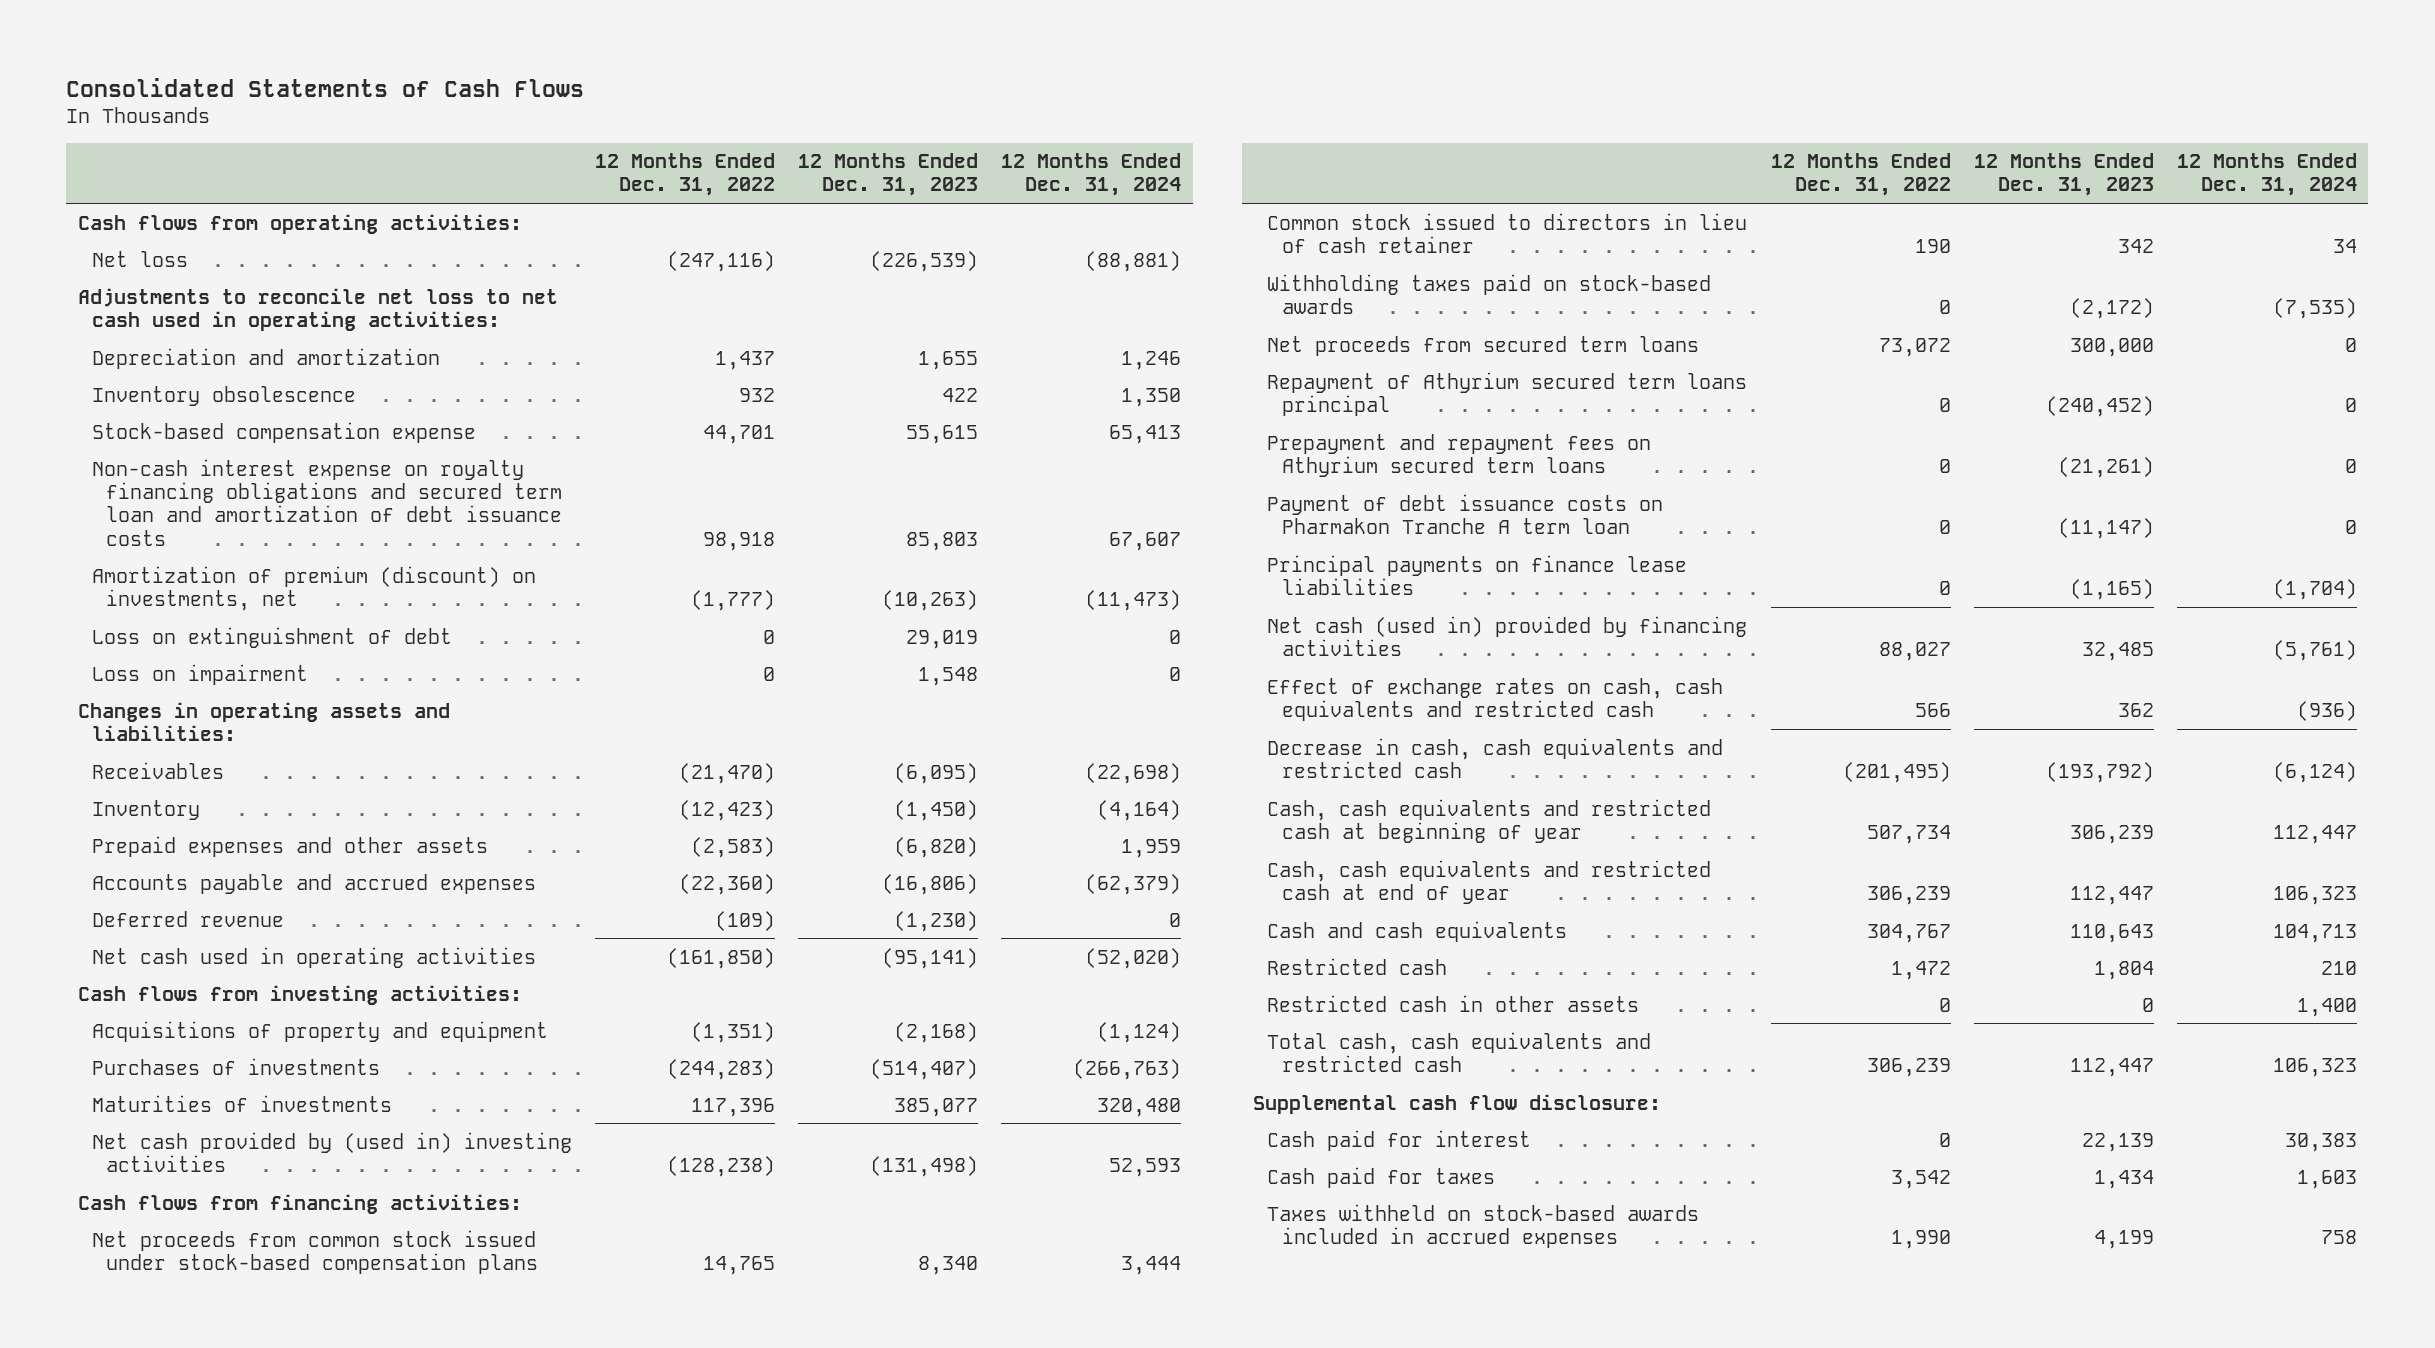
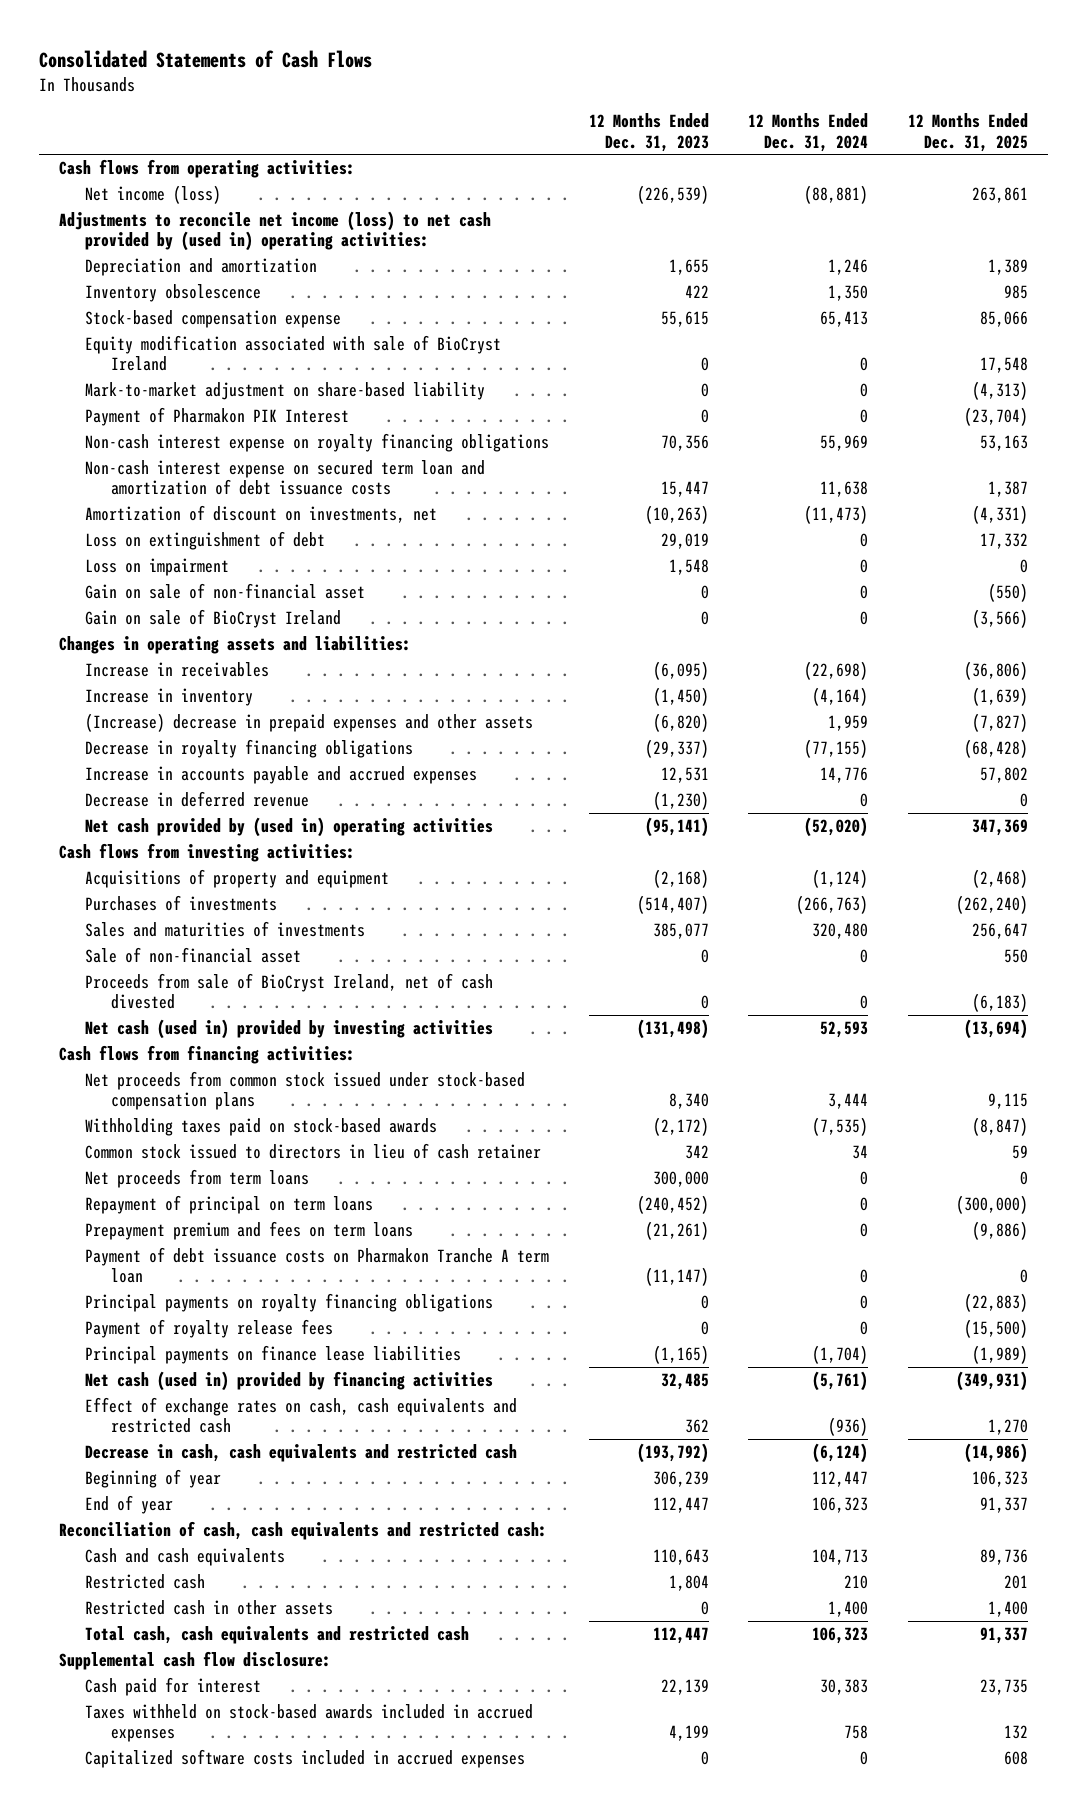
[595,153,776,197] 12 Months Ended Dec. 31, 2022 -> none
none -> [907,113,1028,152] 12 Months Ended Dec. 31, 2025
[91,250,188,267] Net loss -> [85,184,222,204] Net income (loss)
[77,287,558,331] Adjustments to reconcile net loss to net cash used in operating activities: -> [59,210,492,252] Adjustments to reconcile net income (loss) to net cash provided by (used in) operating activities:
none -> [85,334,502,372] Equity modification associated with sale of BioCryst Ireland
none -> [85,381,486,400] Mark-to-market adjustment on share-based liability
none -> [85,406,350,426] Payment of Pharmakon PIK Interest
none -> [85,432,550,452] Non-cash interest expense on royalty financing obligations
[91,458,563,546] Non-cash interest expense on royalty financing obligations and secured term loan and amortization of debt issuance costs -> [85,459,486,496] Non-cash interest expense on secured term loan and amortization of debt issuance costs
[906,531,979,551] 85,803 -> [660,481,709,498] 15,447
[1109,531,1182,551] 67,607 -> [820,481,869,498] 11,638
[91,565,536,611] Amortization of premium (discount) on investments, net -> [85,504,438,523] Amortization of discount on investments, net
none -> [85,582,366,599] Gain on sale of non-financial asset
none -> [85,608,342,628] Gain on sale of BioCryst Ireland
[91,761,224,779] Receivables -> [85,661,270,677] Increase in receivables
[91,799,200,820] Inventory -> [85,687,254,706] Increase in inventory
[91,835,488,857] Prepaid expenses and other assets -> [85,712,534,732] (Increase) decrease in prepaid expenses and other assets
none -> [85,738,414,758] Decrease in royalty financing obligations
[91,873,536,894] Accounts payable and accrued expenses -> [85,765,478,784] Increase in accounts payable and accrued expenses
[882,873,979,895] (16,806) -> [660,766,709,783] 12,531
[1085,873,1182,895] (62,379) -> [820,766,869,783] 14,776
[91,910,284,927] Deferred revenue -> [85,790,310,807] Decrease in deferred revenue
[91,946,536,968] Net cash used in operating activities -> [85,816,494,837] Net cash provided by (used in) operating activities
[91,1094,392,1112] Maturities of investments -> [85,920,366,937] Sales and maturities of investments
none -> [85,946,302,963] Sale of non-financial asset
none -> [85,972,494,1010] Proceeds from sale of BioCryst Ireland, net of cash divested
[91,1131,572,1172] Net cash provided by (used in) investing activities -> [85,1018,494,1039] Net cash (used in) provided by investing activities
[1267,212,1748,253] Common stock issued to directors in lieu of cash retainer -> [85,1142,542,1159] Common stock issued to directors in lieu of cash retainer
[1267,335,1700,356] Net proceeds from secured term loans -> [85,1168,310,1188] Net proceeds from term loans
[1267,371,1748,416] Repayment of Athyrium secured term loans principal -> [85,1194,374,1214] Repayment of principal on term loans
[1267,433,1652,477] Prepayment and repayment fees on Athyrium secured term loans -> [85,1220,414,1240] Prepayment premium and fees on term loans
none -> [85,1292,494,1312] Principal payments on royalty financing obligations
none -> [85,1318,334,1338] Payment of royalty release fees
[1267,798,1712,843] Cash, cash equivalents and restricted cash at beginning of year -> [85,1468,222,1488] Beginning of year
[1267,859,1712,904] Cash, cash equivalents and restricted cash at end of year -> [85,1494,174,1514] End of year
none -> [59,1520,548,1540] Reconciliation of cash, cash equivalents and restricted cash:
[1267,1166,1496,1188] Cash paid for taxes -> none
none -> [85,1748,526,1768] Capitalized software costs included in accrued expenses

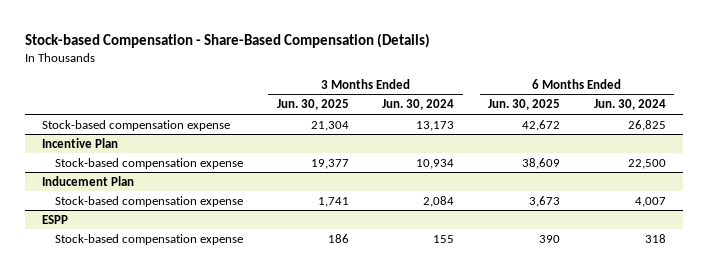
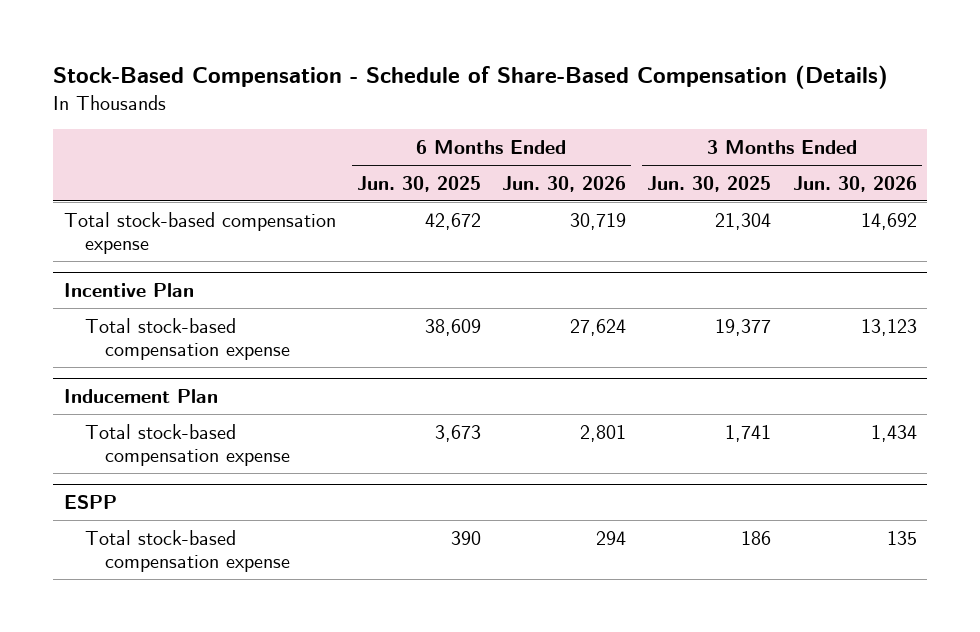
[25,33,431,49] Stock-based Compensation - Share-Based Compensation (Details) -> [52,65,888,90] Stock-Based Compensation - Schedule of Share-Based Compensation (Details)
[382,99,455,111] Jun. 30, 2024 -> none
[593,99,666,111] Jun. 30, 2024 -> none
none -> [502,175,627,192] Jun. 30, 2026
none -> [792,175,917,192] Jun. 30, 2026
[42,119,231,131] Stock-based compensation expense -> [63,211,336,255] Total stock-based compensation expense
[54,157,243,169] Stock-based compensation expense -> [84,317,291,361] Total stock-based compensation expense
[54,195,243,207] Stock-based compensation expense -> [84,423,291,467] Total stock-based compensation expense
[54,233,243,245] Stock-based compensation expense -> [84,529,291,573] Total stock-based compensation expense

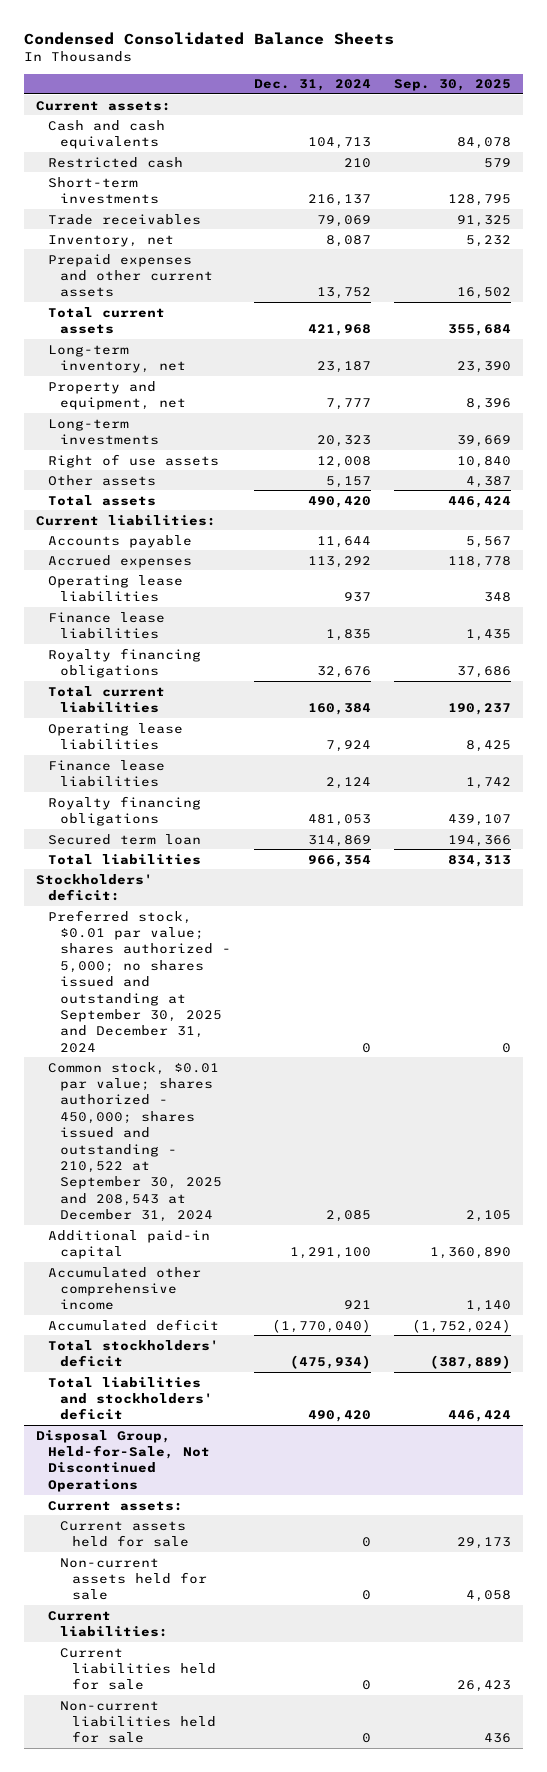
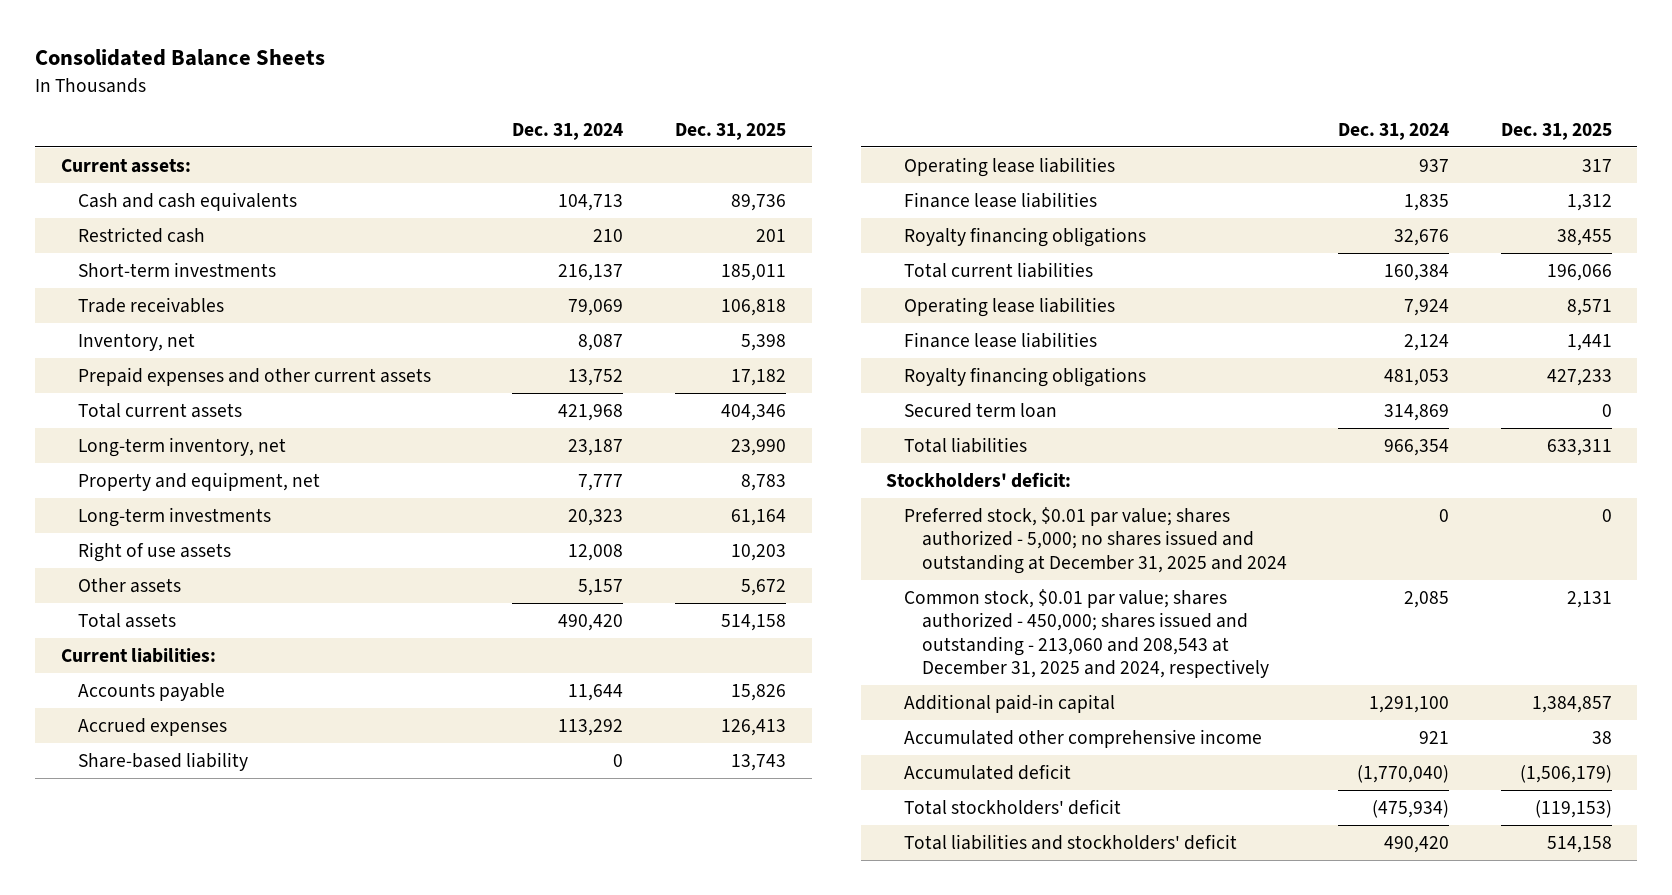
[24,31,395,45] Condensed Consolidated Balance Sheets -> [34,49,325,67] Consolidated Balance Sheets
[394,79,512,92] Sep. 30, 2025 -> none
none -> [674,122,786,140] Dec. 31, 2025
none -> [78,752,249,772] Share-based liability
[47,909,232,1053] Preferred stock, $0.01 par value; shares authorized - 5,000; no shares issued and outstanding at September 30, 2025 and December 31, 2024 -> [904,507,1287,574] Preferred stock, $0.01 par value; shares authorized - 5,000; no shares issued and outstanding at December 31, 2025 and 2024
[47,1061,223,1223] Common stock, $0.01 par value; shares authorized - 450,000; shares issued and outstanding - 210,522 at September 30, 2025 and 208,543 at December 31, 2024 -> [904,589,1269,678] Common stock, $0.01 par value; shares authorized - 450,000; shares issued and outstanding - 213,060 and 208,543 at December 31, 2025 and 2024, respectively
[35,1429,210,1492] Disposal Group, Held-for-Sale, Not Discontinued Operations -> none
[47,1500,183,1511] Current assets: -> none
[60,1520,190,1547] Current assets held for sale -> none
[60,1557,208,1601] Non-current assets held for sale -> none
[47,1610,169,1637] Current liabilities: -> none
[60,1647,217,1691] Current liabilities held for sale -> none
[60,1700,217,1744] Non-current liabilities held for sale -> none

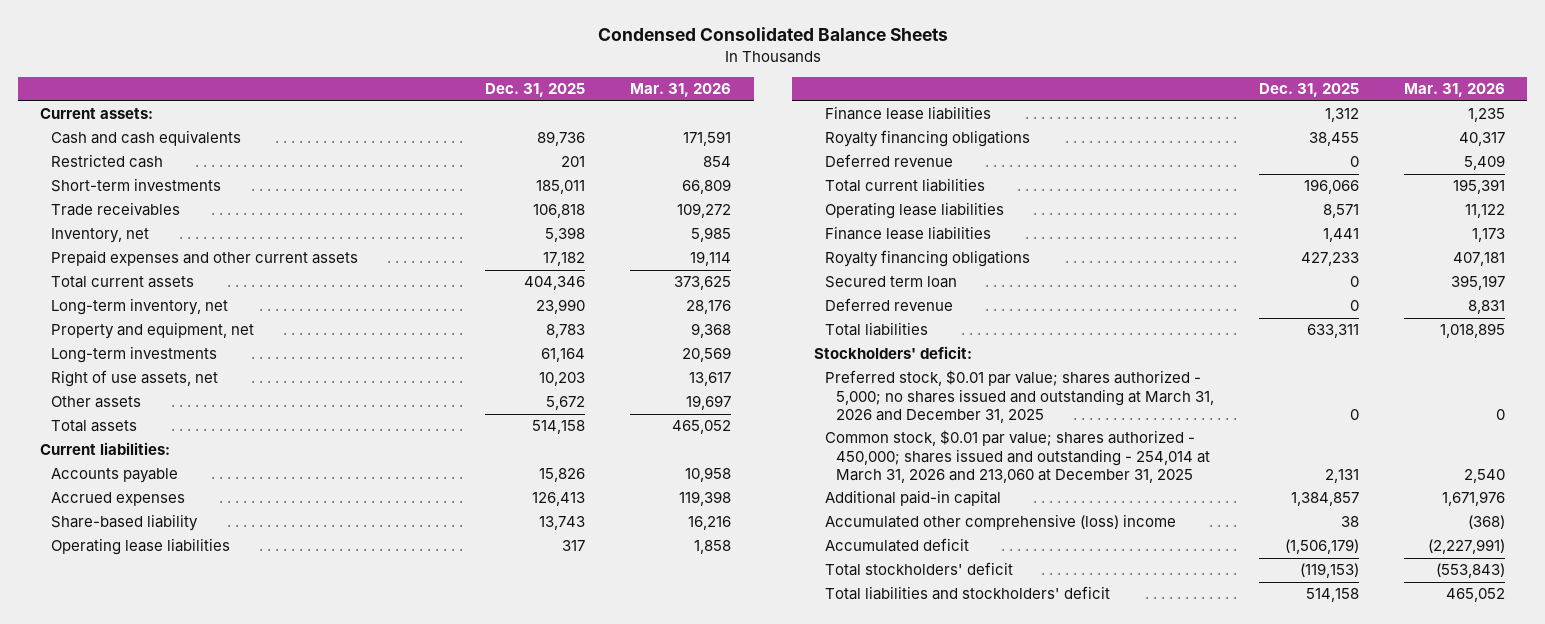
[34,49,325,67] Consolidated Balance Sheets -> [597,27,948,42] Condensed Consolidated Balance Sheets
[512,122,624,140] Dec. 31, 2024 -> none
none -> [630,83,732,98] Mar. 31, 2026
[78,542,232,563] Right of use assets -> [51,370,219,388] Right of use assets, net
none -> [825,154,954,168] Deferred revenue
none -> [825,298,954,312] Deferred revenue
[904,507,1287,574] Preferred stock, $0.01 par value; shares authorized - 5,000; no shares issued and outstanding at December 31, 2025 and 2024 -> [825,370,1215,423] Preferred stock, $0.01 par value; shares authorized - 5,000; no shares issued and outstanding at March 31, 2026 and December 31, 2025
[904,589,1269,678] Common stock, $0.01 par value; shares authorized - 450,000; shares issued and outstanding - 213,060 and 208,543 at December 31, 2025 and 2024, respectively -> [825,430,1211,483] Common stock, $0.01 par value; shares authorized - 450,000; shares issued and outstanding - 254,014 at March 31, 2026 and 213,060 at December 31, 2025
[904,729,1263,749] Accumulated other comprehensive income -> [825,514,1177,531] Accumulated other comprehensive (loss) income

